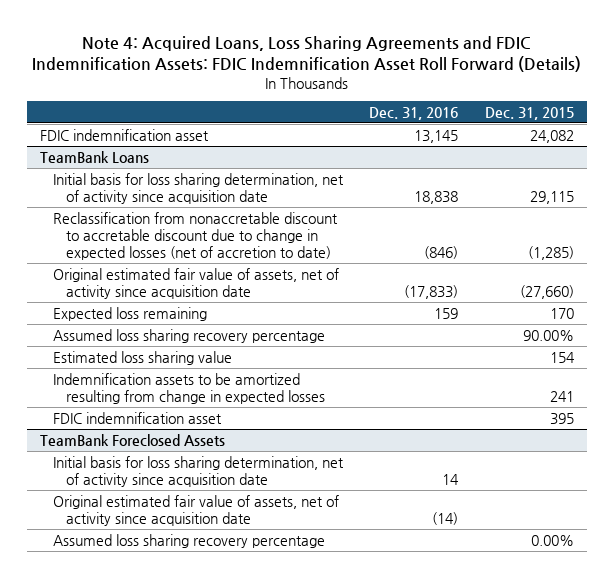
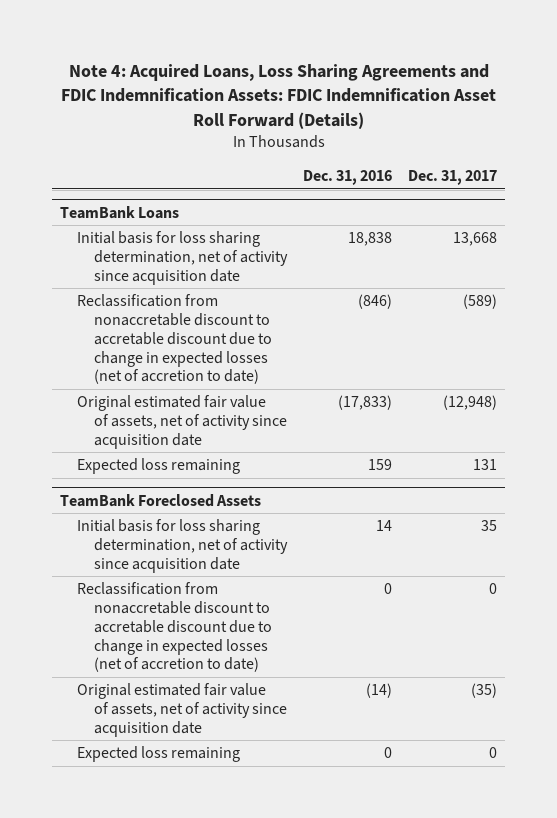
[484,106,574,120] Dec. 31, 2015 -> none
none -> [408,170,498,186] Dec. 31, 2017
[39,128,209,141] FDIC indemnification asset -> none
[52,328,325,343] Assumed loss sharing recovery percentage -> none
[52,350,232,365] Estimated loss sharing value -> none
[52,372,325,404] Indemnification assets to be amortized resulting from change in expected losses -> none
[52,411,222,424] FDIC indemnification asset -> none
none -> [77,582,273,673] Reclassification from nonaccretable discount to accretable discount due to change in expected losses (net of accretion to date)
[52,533,325,548] Assumed loss sharing recovery percentage -> none
none -> [77,746,241,763] Expected loss remaining

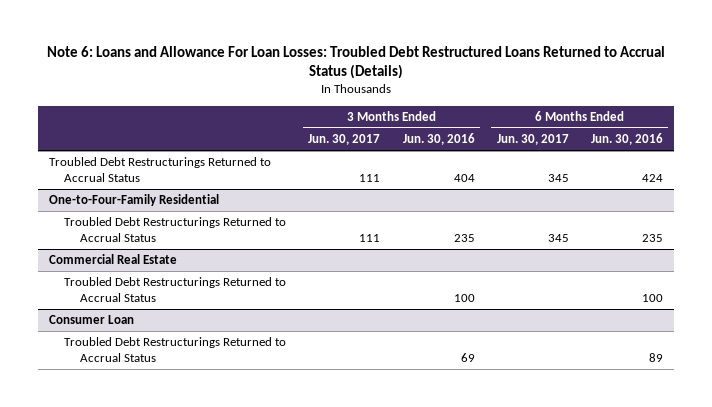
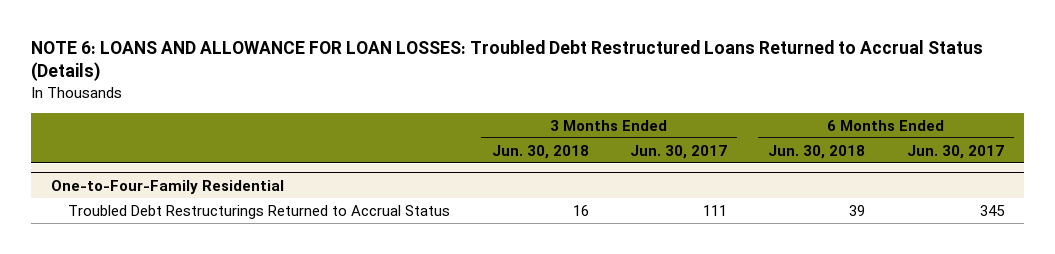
[46,46,665,80] Note 6: Loans and Allowance For Loan Losses: Troubled Debt Restructured Loans Returned to Accrual Status (Details) -> [30,39,983,82] NOTE 6: LOANS AND ALLOWANCE FOR LOAN LOSSES: Troubled Debt Restructured Loans Returned to Accrual Status (Details)
[402,133,475,146] Jun. 30, 2016 -> none
[590,133,663,146] Jun. 30, 2016 -> none
none -> [491,144,589,159] Jun. 30, 2018
none -> [768,144,866,159] Jun. 30, 2018
[48,157,271,183] Troubled Debt Restructurings Returned to Accrual Status -> none
[48,254,177,265] Commercial Real Estate -> none
[64,277,287,303] Troubled Debt Restructurings Returned to Accrual Status -> none
[48,315,134,325] Consumer Loan -> none
[64,337,287,363] Troubled Debt Restructurings Returned to Accrual Status -> none

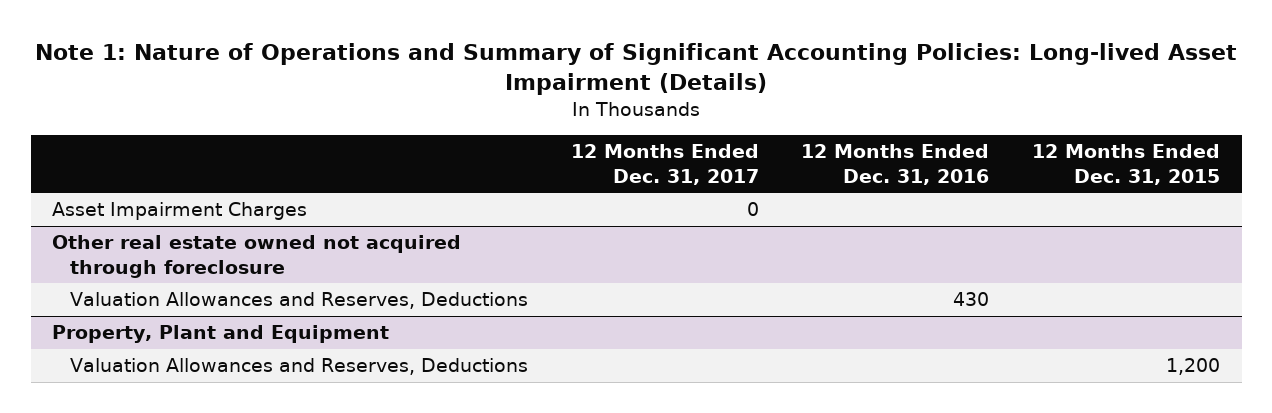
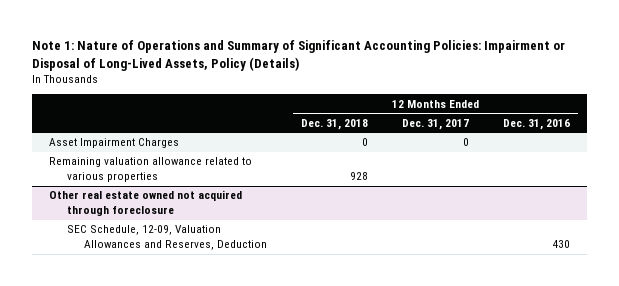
[35,43,1238,96] Note 1: Nature of Operations and Summary of Significant Accounting Policies: Long-lived Asset Impairment (Details) -> [32,39,566,71] Note 1: Nature of Operations and Summary of Significant Accounting Policies: Impairment or Disposal of Long-Lived Assets, Policy (Details)
[1032,144,1221,185] 12 Months Ended Dec. 31, 2015 -> none
none -> [301,118,369,130] Dec. 31, 2018
none -> [49,157,253,183] Remaining valuation allowance related to various properties
[51,325,389,344] Property, Plant and Equipment -> none
[70,358,529,376] Valuation Allowances and Reserves, Deductions -> none
[70,292,529,310] Valuation Allowances and Reserves, Deductions -> [66,225,268,251] SEC Schedule, 12-09, Valuation Allowances and Reserves, Deduction

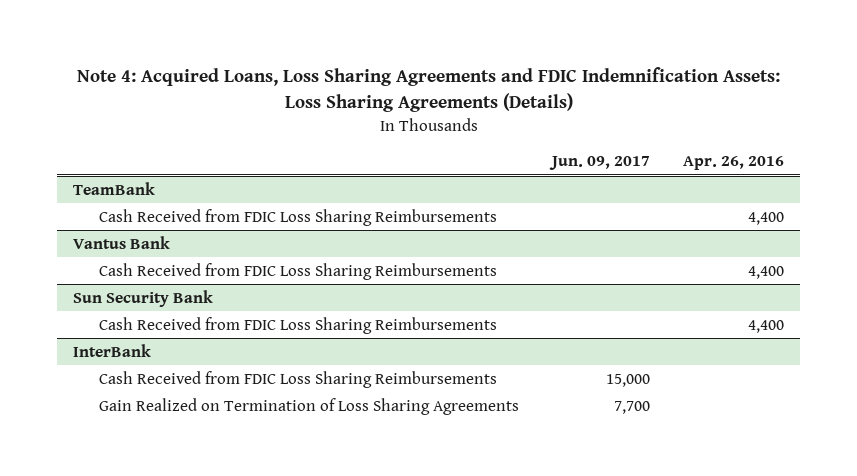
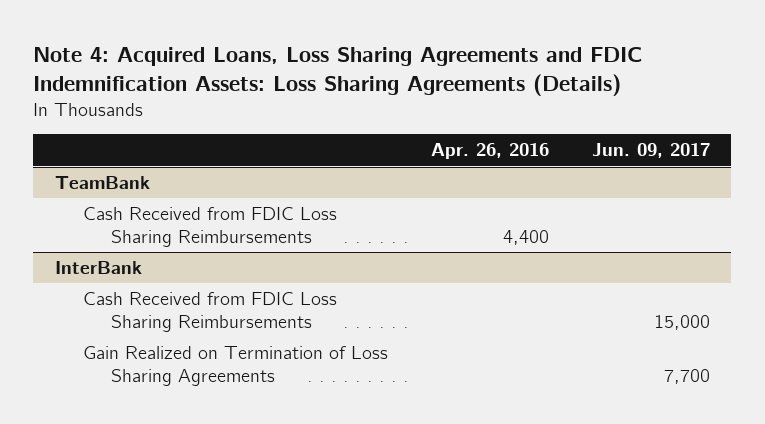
[73,235,171,249] Vantus Bank -> none
[98,262,497,280] Cash Received from FDIC Loss Sharing Reimbursements -> none
[73,289,214,307] Sun Security Bank -> none
[98,316,497,334] Cash Received from FDIC Loss Sharing Reimbursements -> none

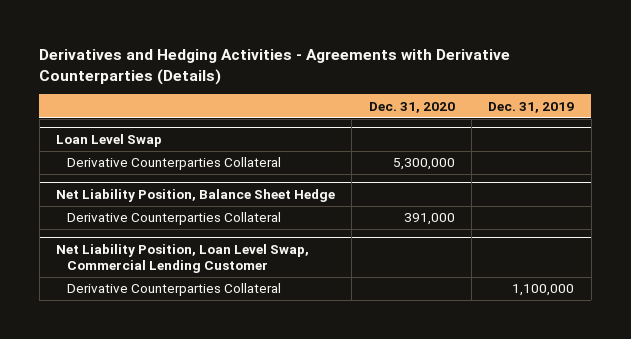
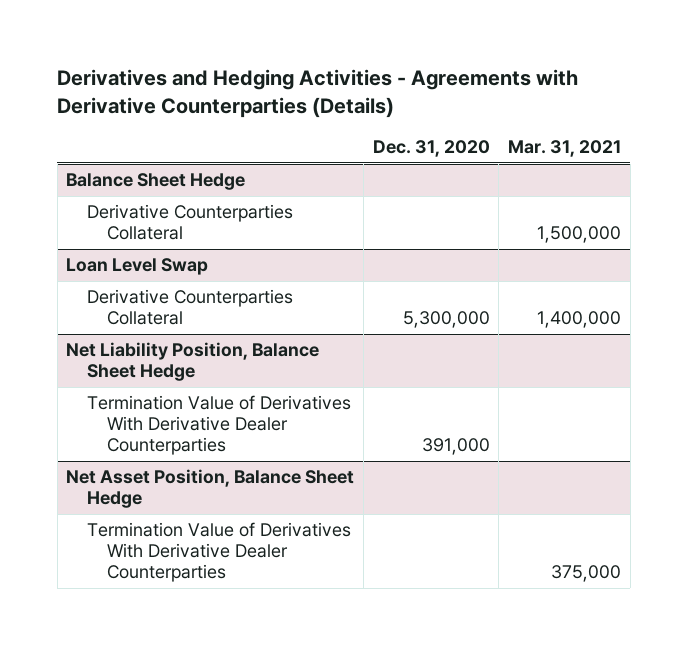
[488,101,575,113] Dec. 31, 2019 -> none
none -> [508,140,622,158] Mar. 31, 2021
none -> [66,173,246,191] Balance Sheet Hedge
none -> [86,204,293,241] Derivative Counterparties Collateral
[56,243,310,274] Net Liability Position, Loan Level Swap, Commercial Lending Customer -> none
[66,283,281,297] Derivative Counterparties Collateral -> none
[66,212,281,226] Derivative Counterparties Collateral -> [86,395,351,456] Termination Value of Derivatives With Derivative Dealer Counterparties
none -> [66,469,355,509] Net Asset Position, Balance Sheet Hedge
none -> [86,522,351,583] Termination Value of Derivatives With Derivative Dealer Counterparties

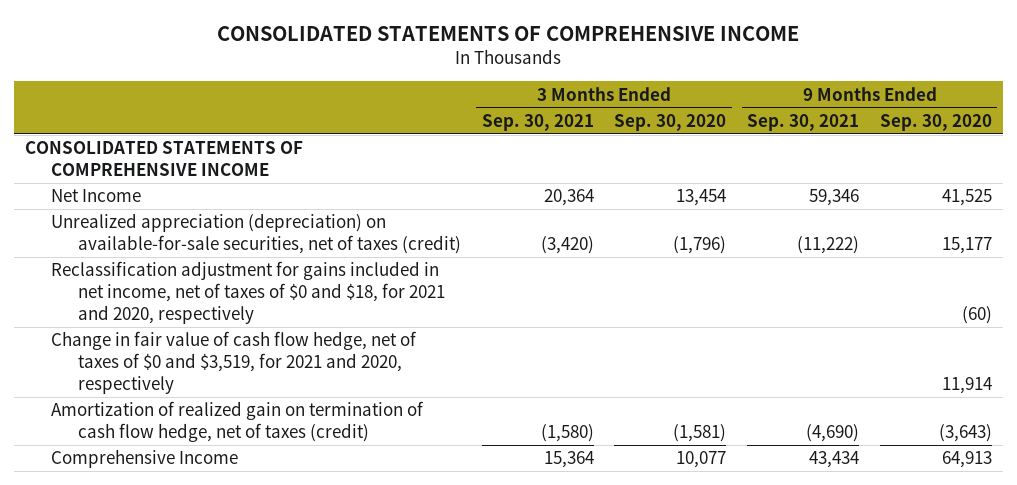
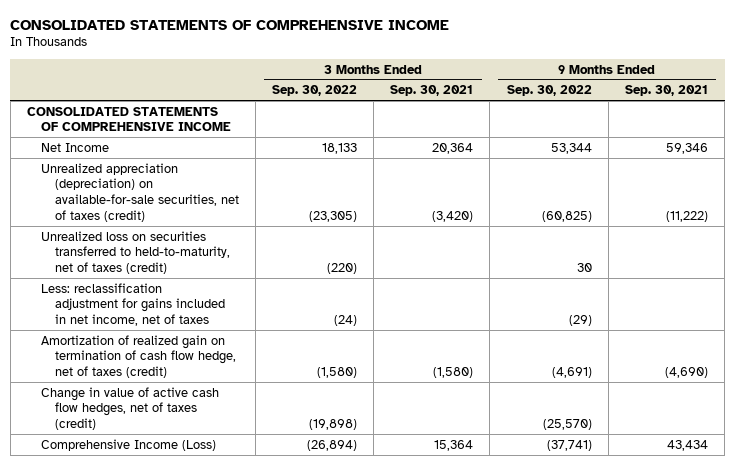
[614,114,727,132] Sep. 30, 2020 -> none
[880,114,993,132] Sep. 30, 2020 -> none
none -> [271,85,357,97] Sep. 30, 2022
none -> [506,85,592,97] Sep. 30, 2022
[51,331,418,395] Change in fair value of cash flow hedge, net of taxes of $0 and $3,519, for 2021 and 2020, respectively -> none
none -> [40,230,230,274] Unrealized loss on securities transferred to held-to-maturity, net of taxes (credit)
[51,261,445,325] Reclassification adjustment for gains included in net income, net of taxes of $0 and $18, for 2021 and 2020, respectively -> [40,282,225,326] Less: reclassification adjustment for gains included in net income, net of taxes
none -> [40,386,219,430] Change in value of active cash flow hedges, net of taxes (credit)
[51,449,239,469] Comprehensive Income -> [40,438,216,451] Comprehensive Income (Loss)

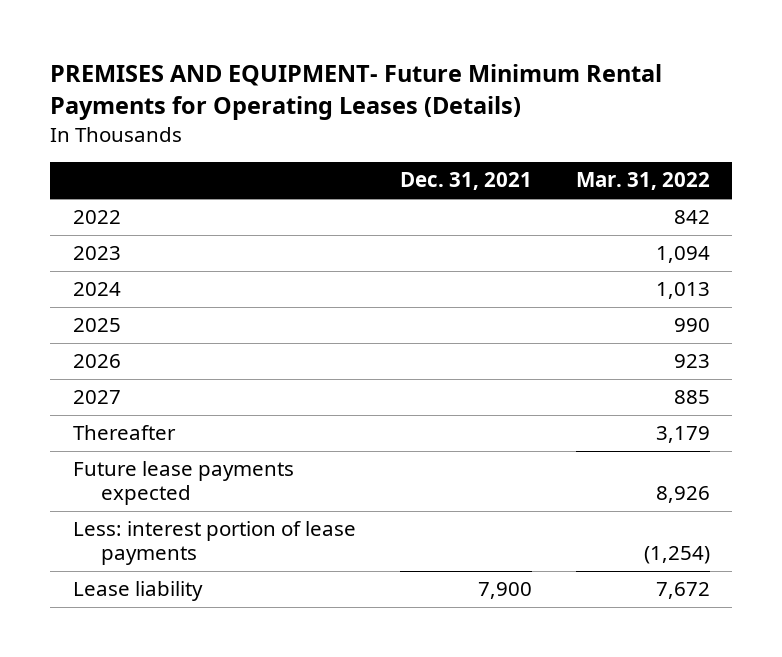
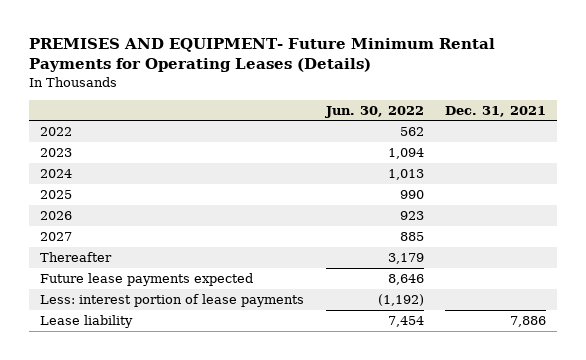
[575,172,710,191] Mar. 31, 2022 -> none
none -> [324,105,424,118] Jun. 30, 2022
[477,582,532,600] 7,900 -> [510,316,547,328] 7,886

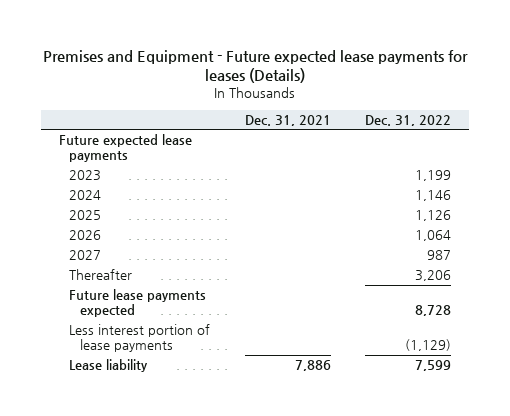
[29,38,496,73] PREMISES AND EQUIPMENT- Future Minimum Rental Payments for Operating Leases (Details) -> [43,49,469,84] Premises and Equipment - Future expected lease payments for leases (Details)
[324,105,424,118] Jun. 30, 2022 -> none
none -> [365,114,452,126] Dec. 31, 2022
[39,127,72,137] 2022 -> none
none -> [58,134,192,163] Future expected lease payments
[39,294,304,308] Less: interest portion of lease payments -> [69,324,211,353] Less interest portion of lease payments

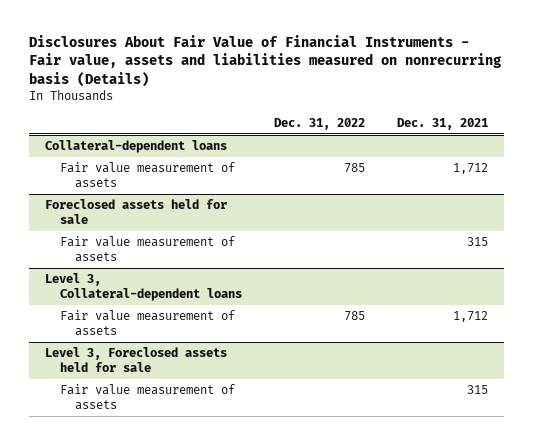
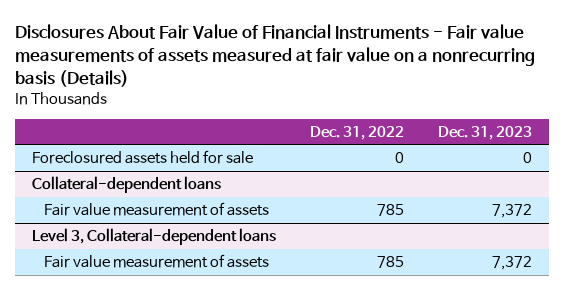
[28,35,502,87] Disclosures About Fair Value of Financial Instruments - Fair value, assets and liabilities measured on nonrecurring basis (Details) -> [14,23,535,87] Disclosures About Fair Value of Financial Instruments - Fair value measurements of assets measured at fair value on a nonrecurring basis (Details)
[397,117,489,130] Dec. 31, 2021 -> none
none -> [438,125,533,140] Dec. 31, 2023
none -> [31,150,253,165] Foreclosured assets held for sale
[44,199,227,225] Foreclosed assets held for sale -> none
[59,236,235,263] Fair value measurement of assets -> none
[44,347,227,373] Level 3, Foreclosed assets held for sale -> none
[59,384,235,411] Fair value measurement of assets -> none

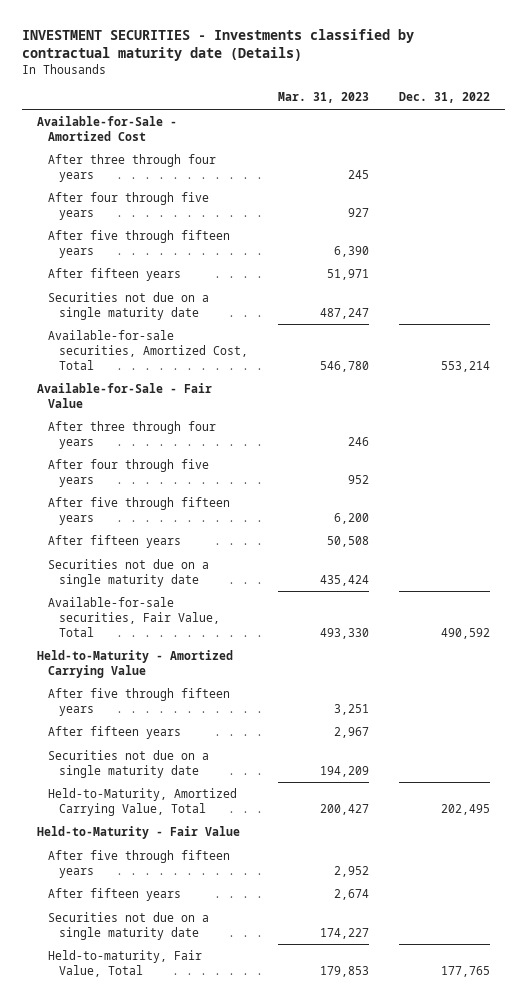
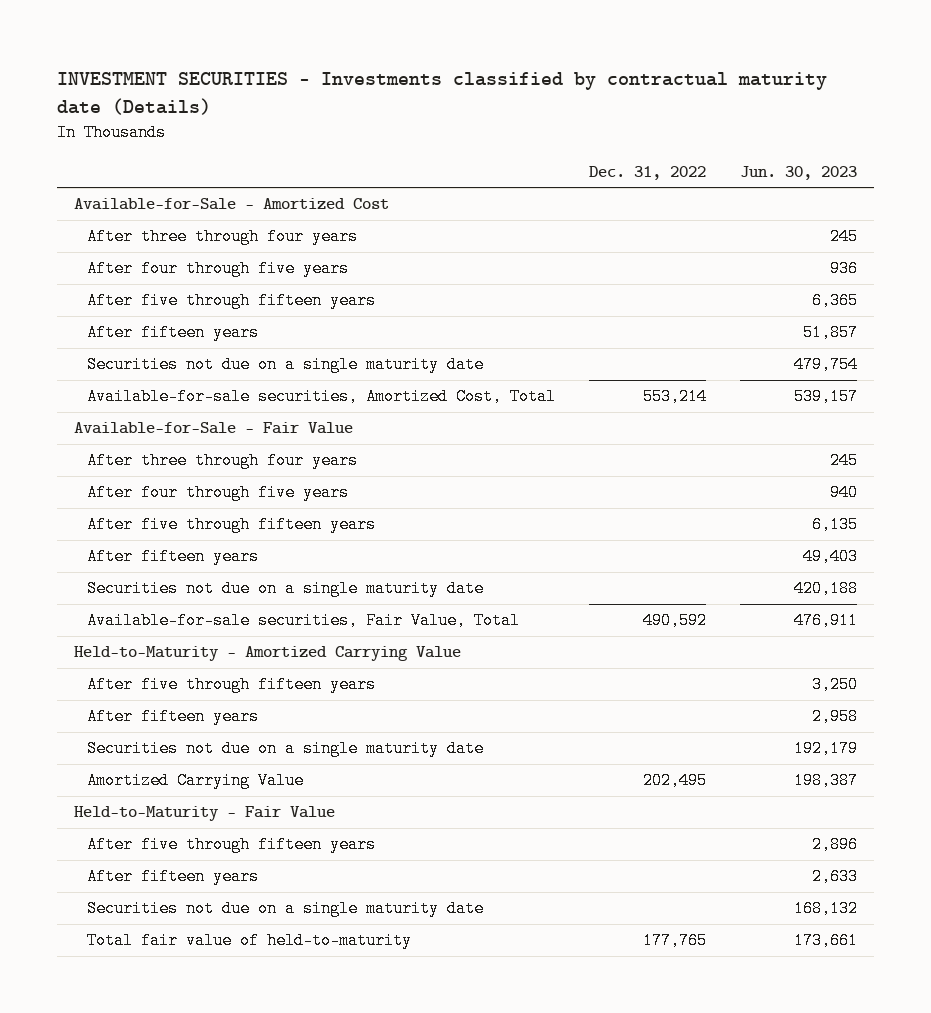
[278,92,370,104] Mar. 31, 2023 -> none
none -> [740,165,858,180] Jun. 30, 2023
[47,787,237,816] Held-to-Maturity, Amortized Carrying Value, Total -> [87,772,305,790] Amortized Carrying Value
[47,949,202,977] Held-to-maturity, Fair Value, Total -> [87,932,413,950] Total fair value of held-to-maturity

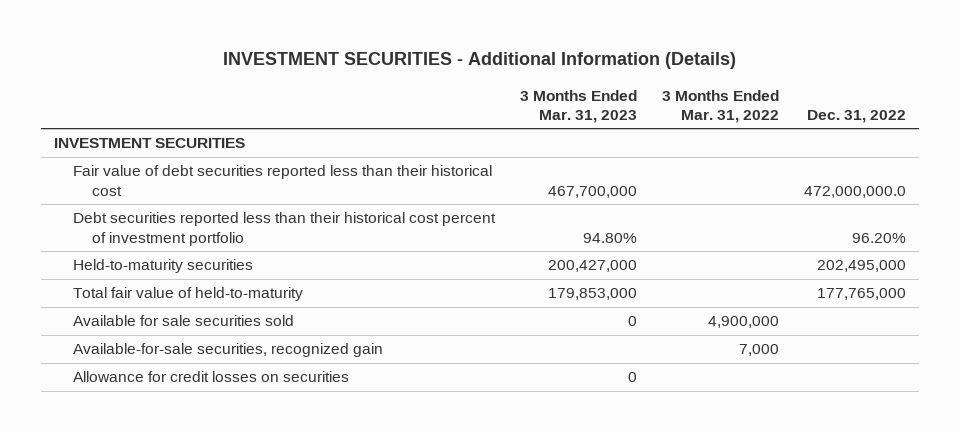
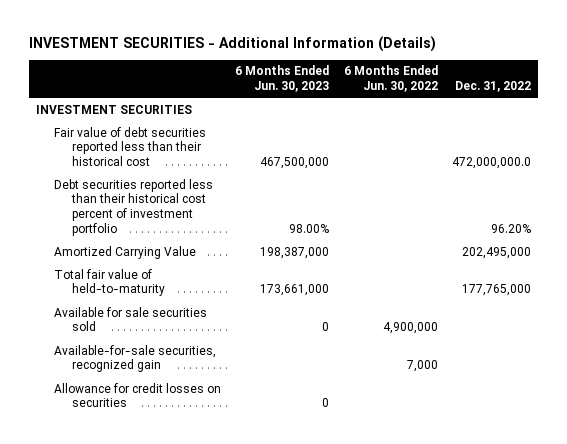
[520,89,638,123] 3 Months Ended Mar. 31, 2023 -> none
[662,89,780,123] 3 Months Ended Mar. 31, 2022 -> none
none -> [235,65,330,93] 6 Months Ended Jun. 30, 2023
none -> [343,65,438,93] 6 Months Ended Jun. 30, 2022
[72,259,253,274] Held-to-maturity securities -> [54,245,197,259] Amortized Carrying Value

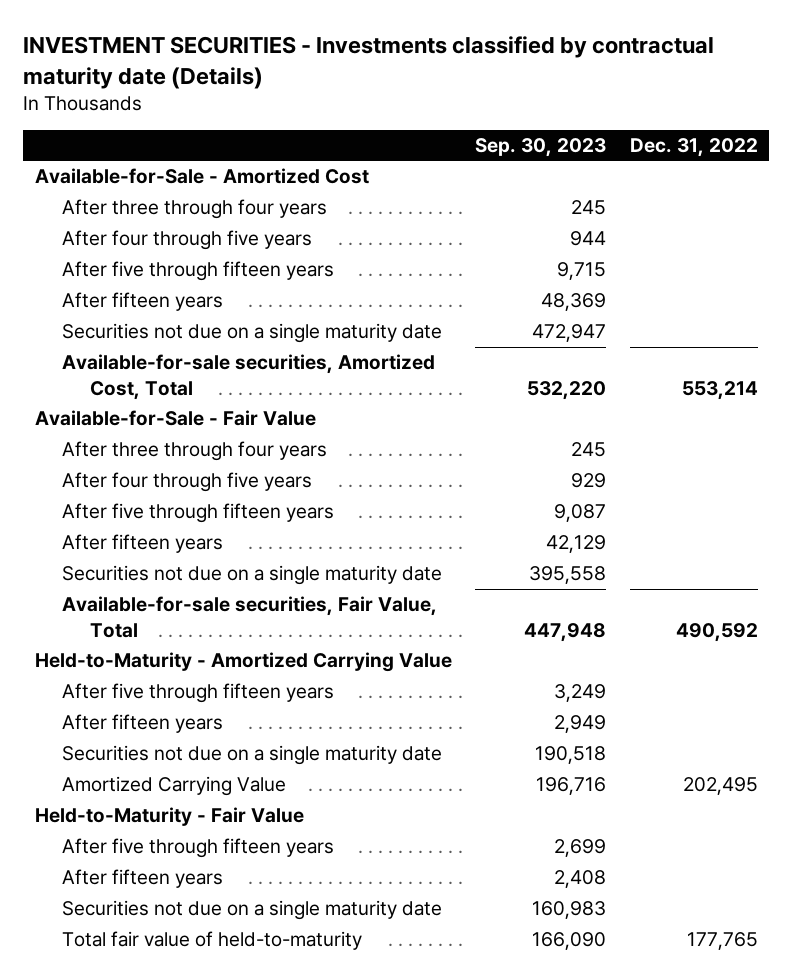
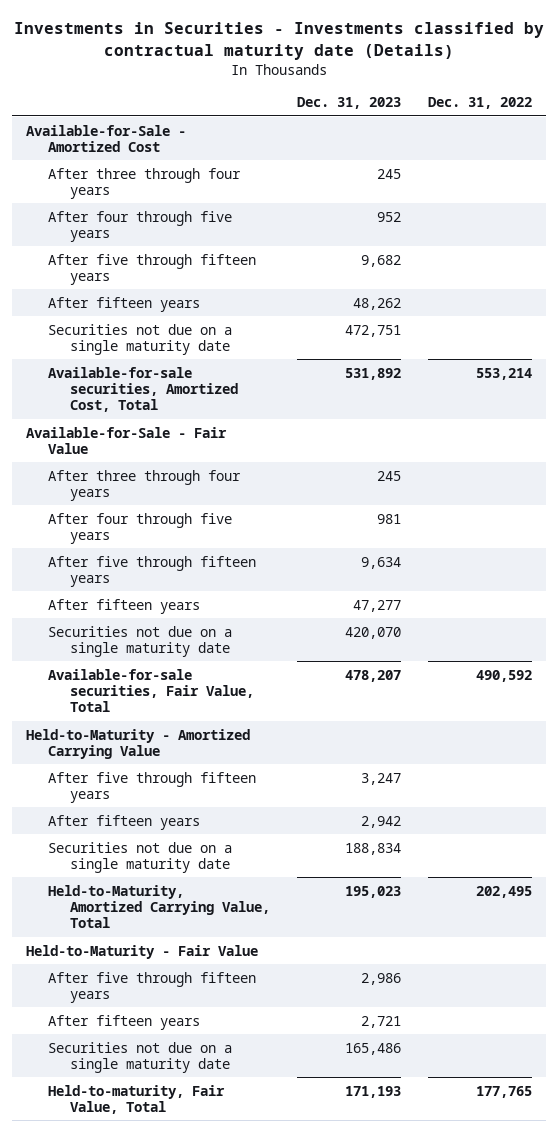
[22,36,714,89] INVESTMENT SECURITIES - Investments classified by contractual maturity date (Details) -> [14,22,545,60] Investments in Securities - Investments classified by contractual maturity date (Details)
[475,138,607,158] Sep. 30, 2023 -> none
none -> [297,97,402,110] Dec. 31, 2023
[62,776,287,797] Amortized Carrying Value -> [48,884,271,929] Held-to-Maturity, Amortized Carrying Value, Total
[62,931,363,951] Total fair value of held-to-maturity -> [48,1084,226,1114] Held-to-maturity, Fair Value, Total

